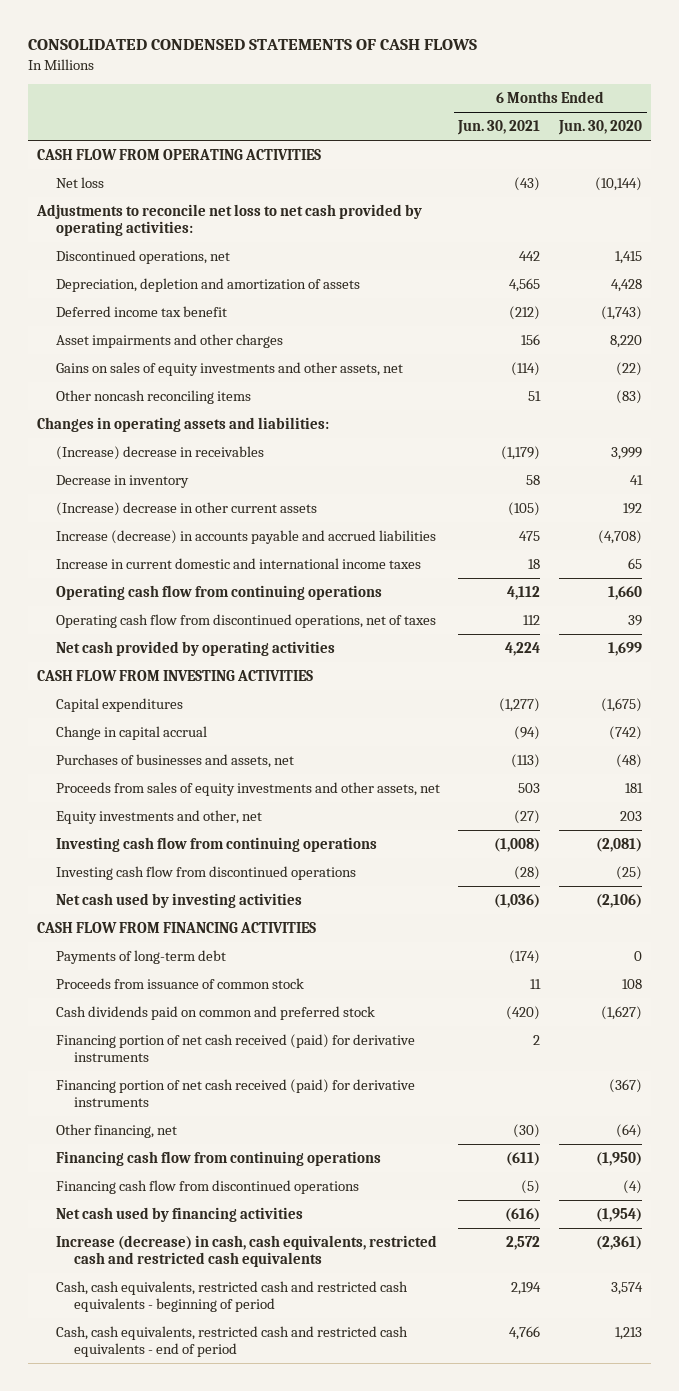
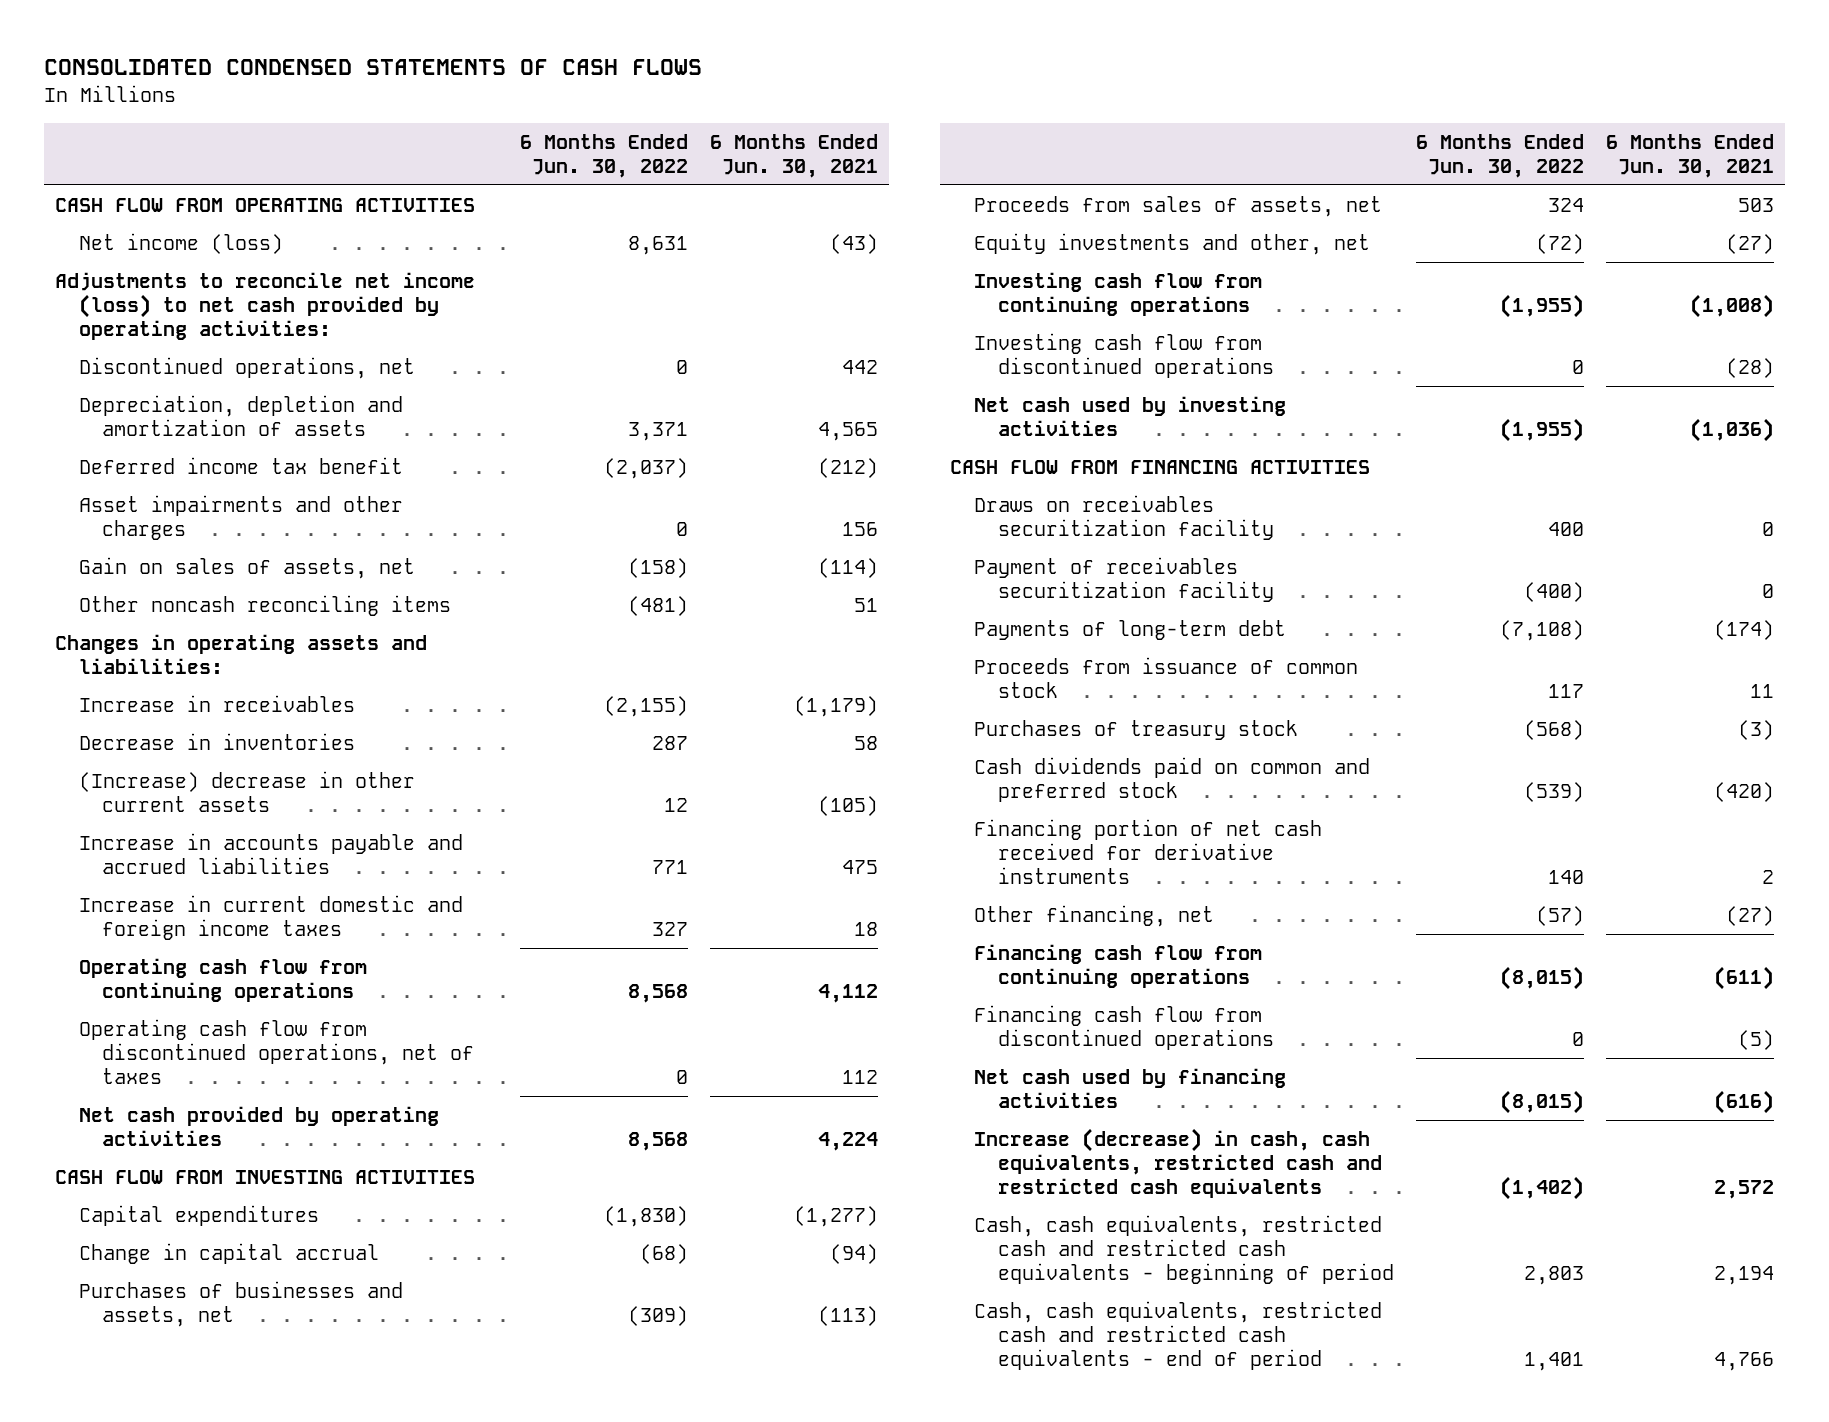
[557,120,642,136] Jun. 30, 2020 -> none
none -> [520,133,689,178] 6 Months Ended Jun. 30, 2022
[55,176,104,188] Net loss -> [78,233,283,255] Net income (loss)
[36,203,423,237] Adjustments to reconcile net loss to net cash provided by operating activities: -> [54,272,475,340] Adjustments to reconcile net income (loss) to net cash provided by operating activities:
[55,361,403,376] Gains on sales of equity investments and other assets, net -> [78,557,415,580] Gain on sales of assets, net
[55,445,264,460] (Increase) decrease in receivables -> [78,695,355,713] Increase in receivables
[55,474,189,488] Decrease in inventory -> [78,733,355,751] Decrease in inventories
[55,529,436,544] Increase (decrease) in accounts payable and accrued liabilities -> [78,833,463,874] Increase in accounts payable and accrued liabilities
[55,557,421,569] Increase in current domestic and international income taxes -> [78,895,463,940] Increase in current domestic and foreign income taxes
[55,781,440,796] Proceeds from sales of equity investments and other assets, net -> [974,196,1383,218] Proceeds from sales of assets, net
none -> [974,495,1274,540] Draws on receivables securitization facility
none -> [974,557,1274,602] Payment of receivables securitization facility
none -> [974,720,1299,741] Purchases of treasury stock
[55,1078,415,1108] Financing portion of net cash received (paid) for derivative instruments -> none
[55,1033,415,1063] Financing portion of net cash received (paid) for derivative instruments -> [974,819,1323,884] Financing portion of net cash received for derivative instruments
[513,1123,541,1138] (30) -> [1725,906,1774,927] (27)

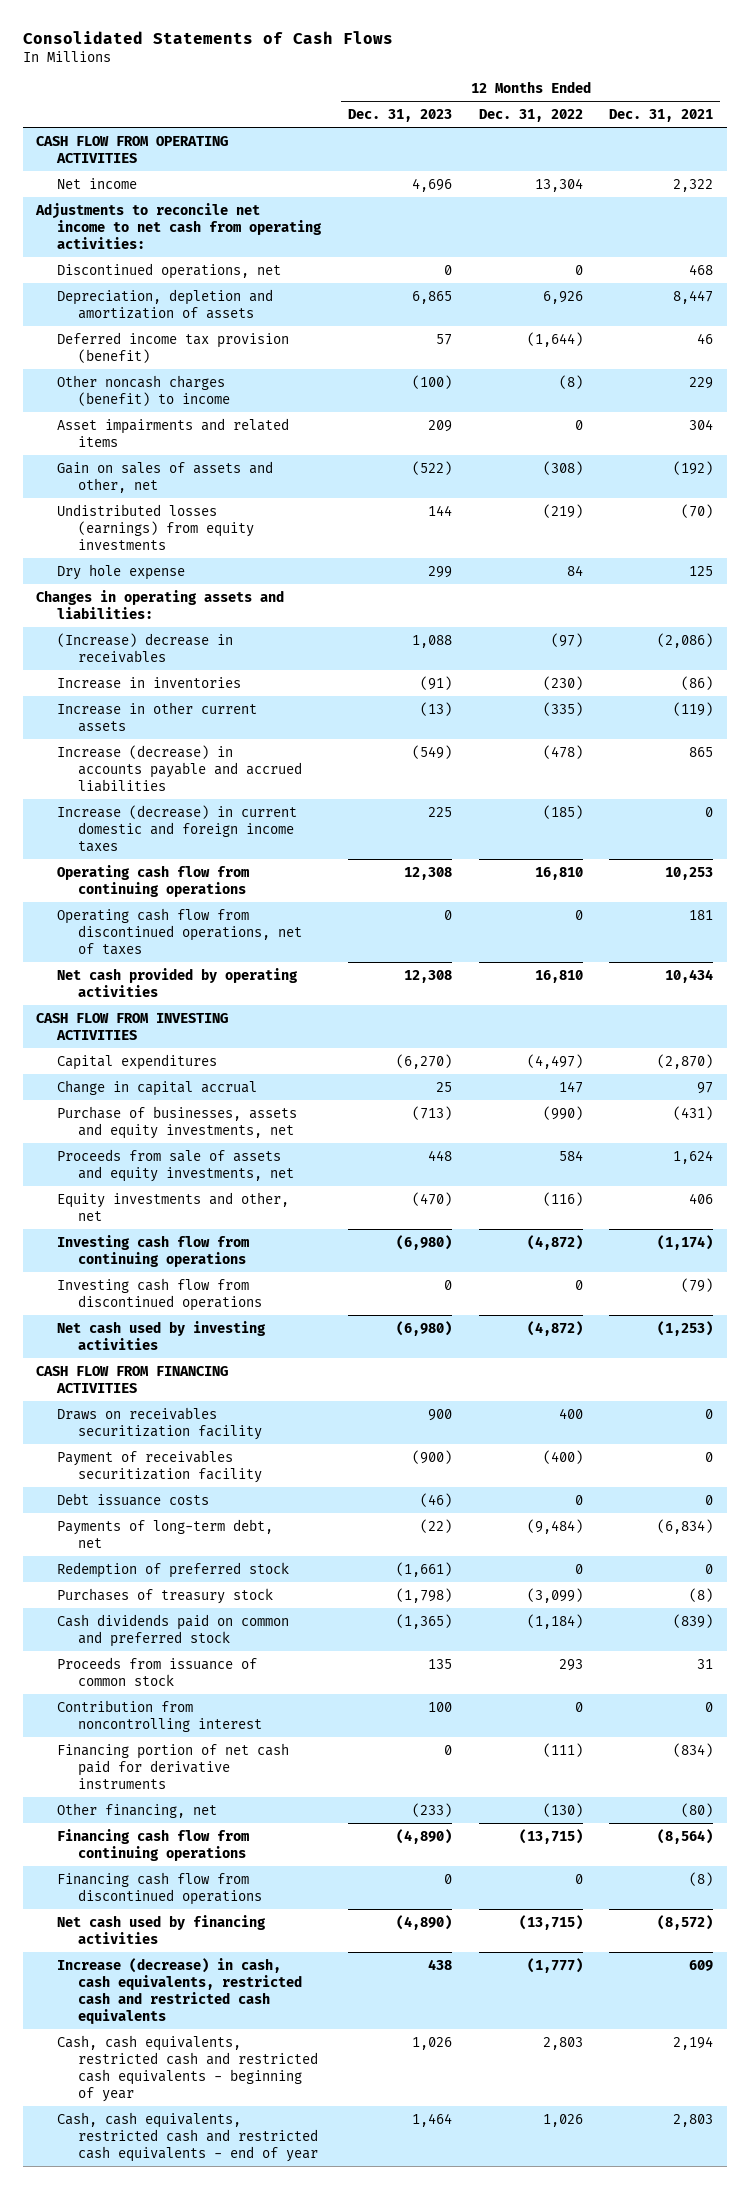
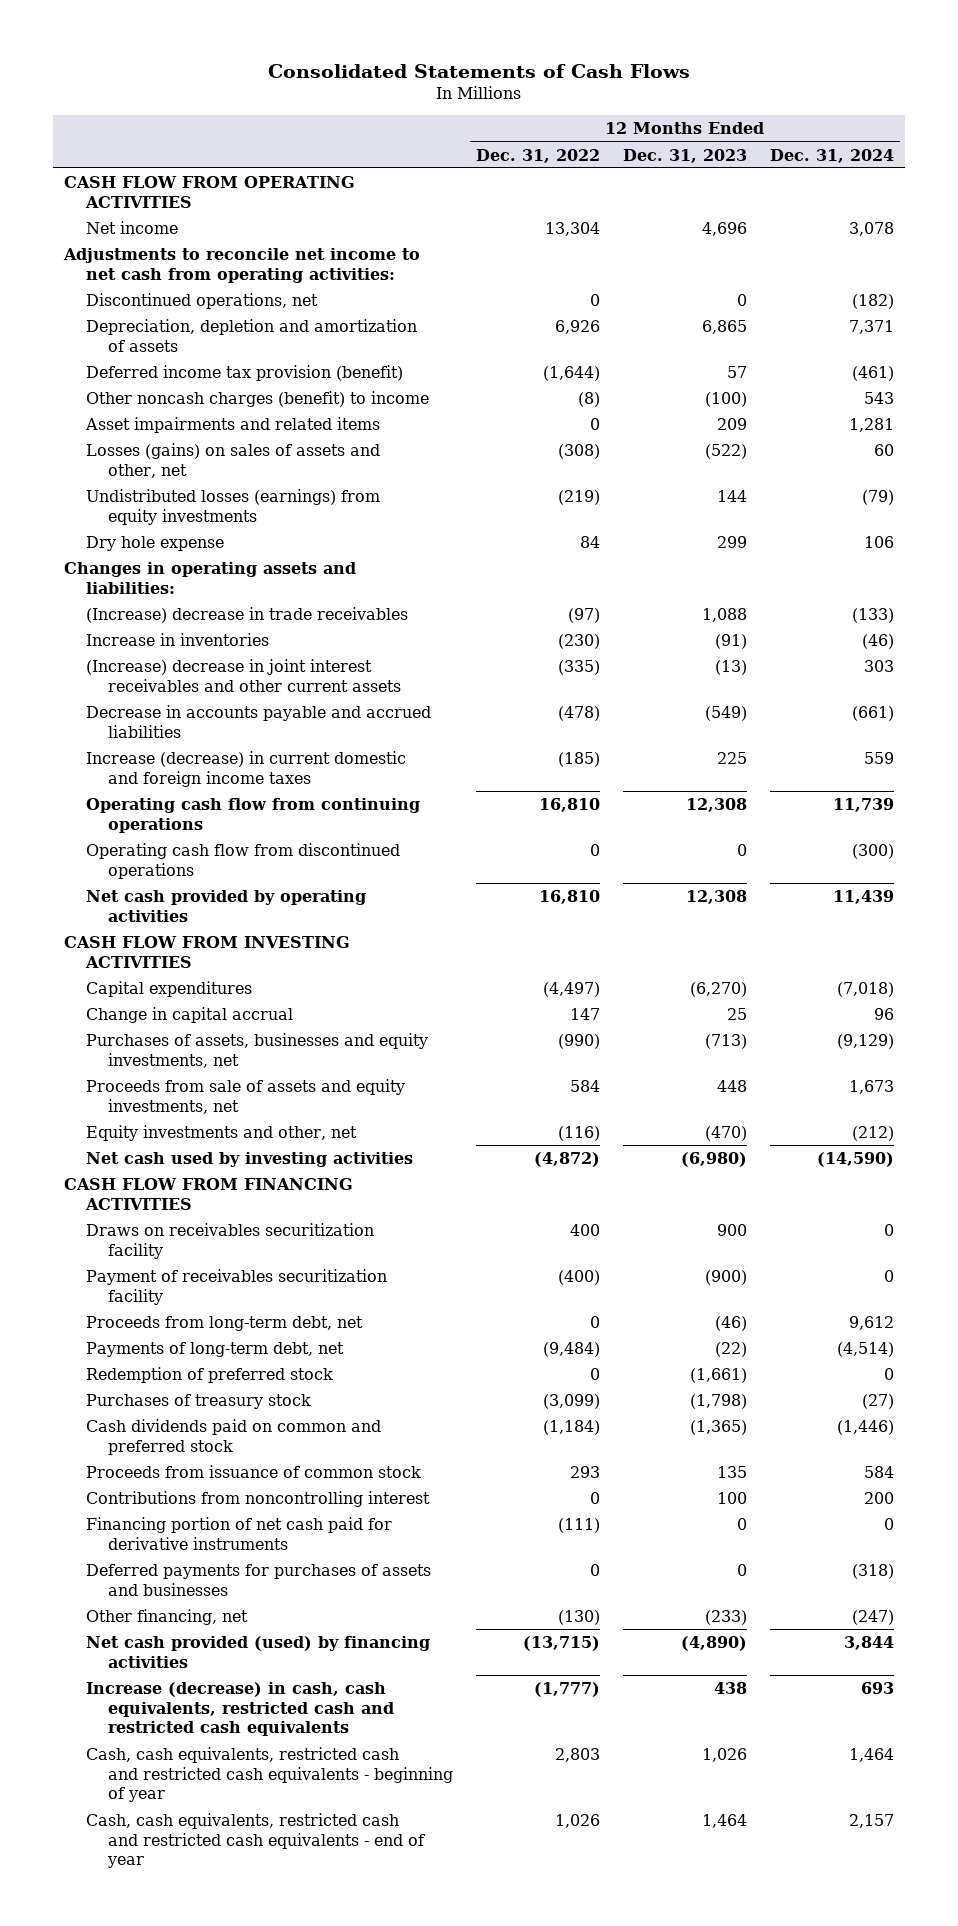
[609,108,714,122] Dec. 31, 2021 -> none
none -> [769,148,894,163] Dec. 31, 2024
[57,460,274,493] Gain on sales of assets and other, net -> [85,442,380,478] Losses (gains) on sales of assets and other, net
[57,632,234,663] (Increase) decrease in receivables -> [85,606,408,623] (Increase) decrease in trade receivables
[57,701,258,732] Increase in other current assets -> [85,658,401,692] (Increase) decrease in joint interest receivables and other current assets
[57,744,303,792] Increase (decrease) in accounts payable and accrued liabilities -> [85,704,431,738] Decrease in accounts payable and accrued liabilities
[57,907,303,955] Operating cash flow from discontinued operations, net of taxes -> [85,842,400,879] Operating cash flow from discontinued operations
[57,1105,298,1139] Purchase of businesses, assets and equity investments, net -> [85,1032,428,1068] Purchases of assets, businesses and equity investments, net
[57,1234,250,1267] Investing cash flow from continuing operations -> none
[57,1277,263,1311] Investing cash flow from discontinued operations -> none
[57,1492,210,1506] Debt issuance costs -> none
none -> [85,1315,363,1331] Proceeds from long-term debt, net
[57,1699,263,1732] Contribution from noncontrolling interest -> [85,1490,430,1507] Contributions from noncontrolling interest
none -> [85,1563,431,1596] Deferred payments for purchases of assets and businesses
[57,1828,250,1861] Financing cash flow from continuing operations -> none
[57,1871,263,1905] Financing cash flow from discontinued operations -> none
[57,1914,267,1944] Net cash used by financing activities -> [85,1635,430,1668] Net cash provided (used) by financing activities

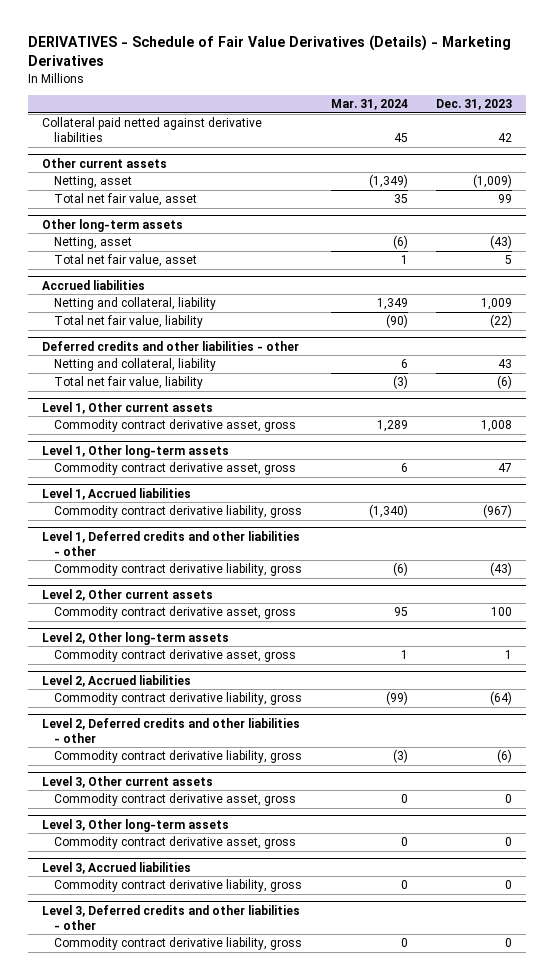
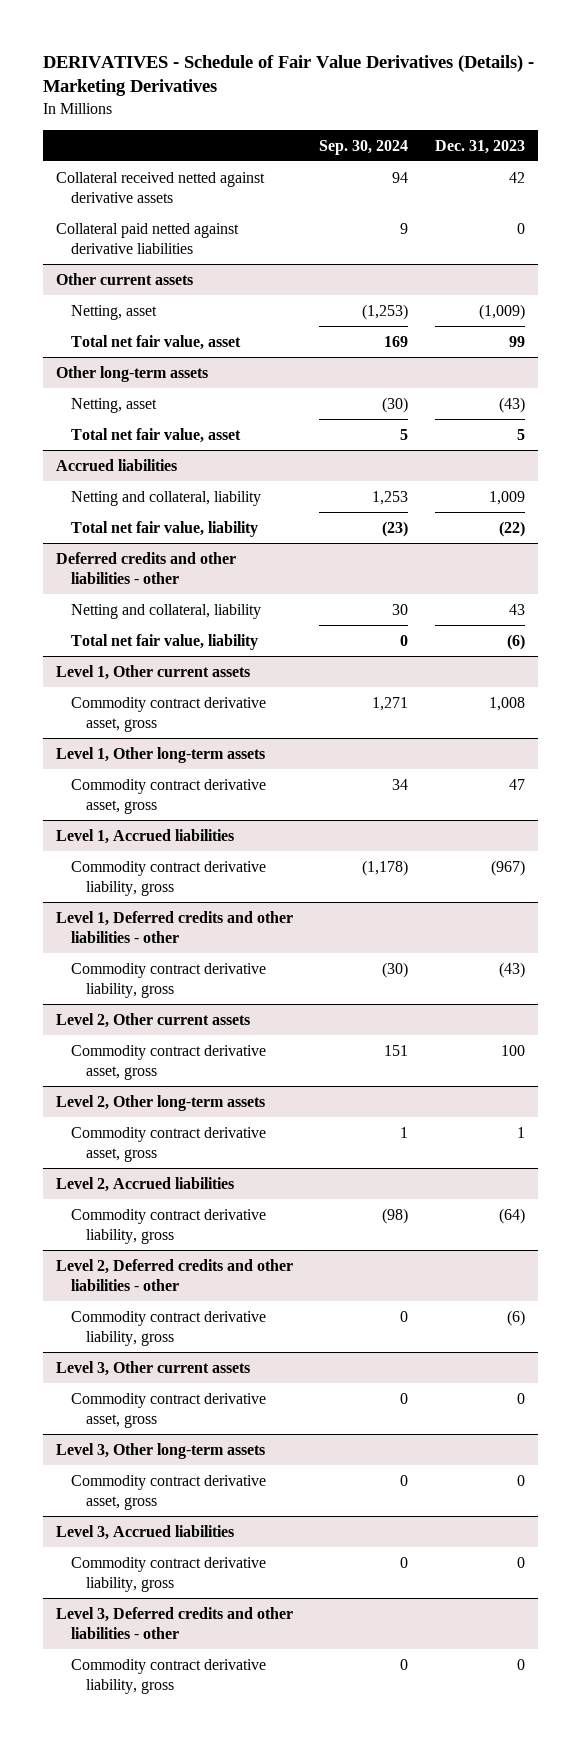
[330,99,408,111] Mar. 31, 2024 -> none
none -> [319,139,409,155] Sep. 30, 2024
none -> [56,171,266,203] Collateral received netted against derivative assets
[498,133,513,143] 42 -> [516,222,525,234] 0

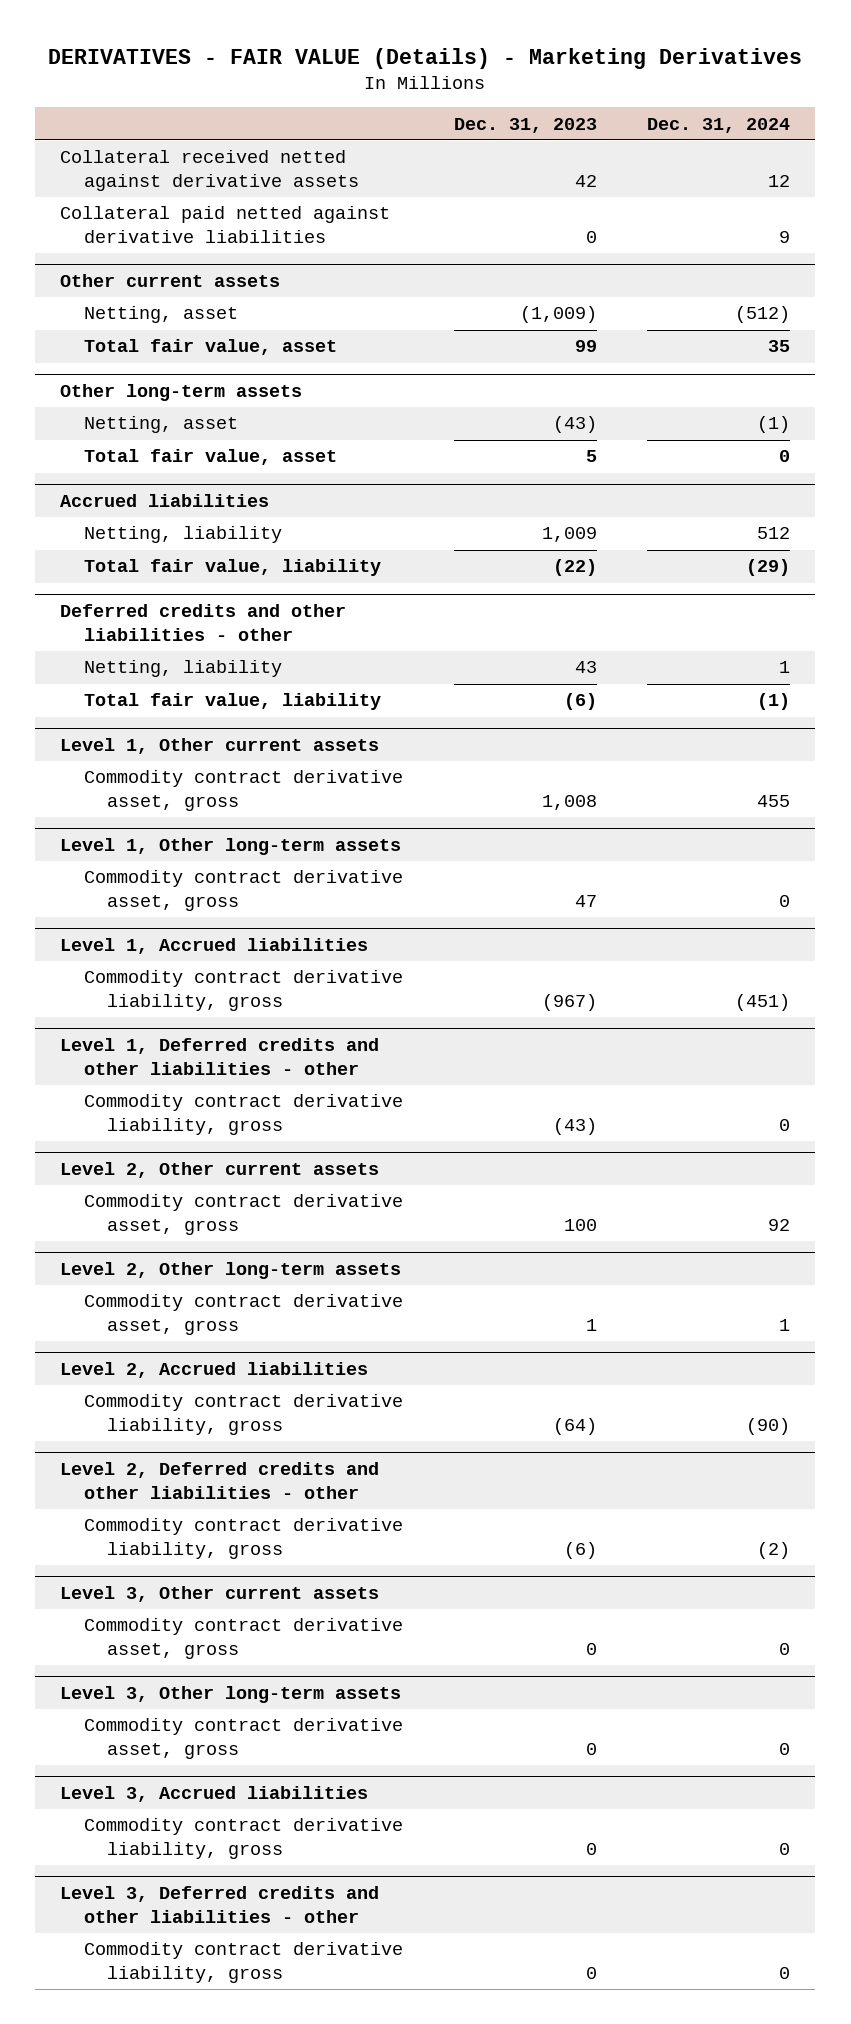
[42,54,534,97] DERIVATIVES - Schedule of Fair Value Derivatives (Details) - Marketing Derivatives -> [48,47,803,69] DERIVATIVES - FAIR VALUE (Details) - Marketing Derivatives
[319,139,409,155] Sep. 30, 2024 -> none
none -> [647,117,791,133] Dec. 31, 2024
[70,334,241,350] Total net fair value, asset -> [83,339,337,356] Total fair value, asset
[70,427,241,443] Total net fair value, asset -> [83,449,337,466] Total fair value, asset
[70,490,261,506] Netting and collateral, liability -> [83,526,282,544] Netting, liability
[70,520,258,537] Total net fair value, liability -> [83,559,381,577] Total fair value, liability
[70,603,261,619] Netting and collateral, liability -> [83,660,282,678] Netting, liability
[70,633,258,650] Total net fair value, liability -> [83,693,381,711] Total fair value, liability

